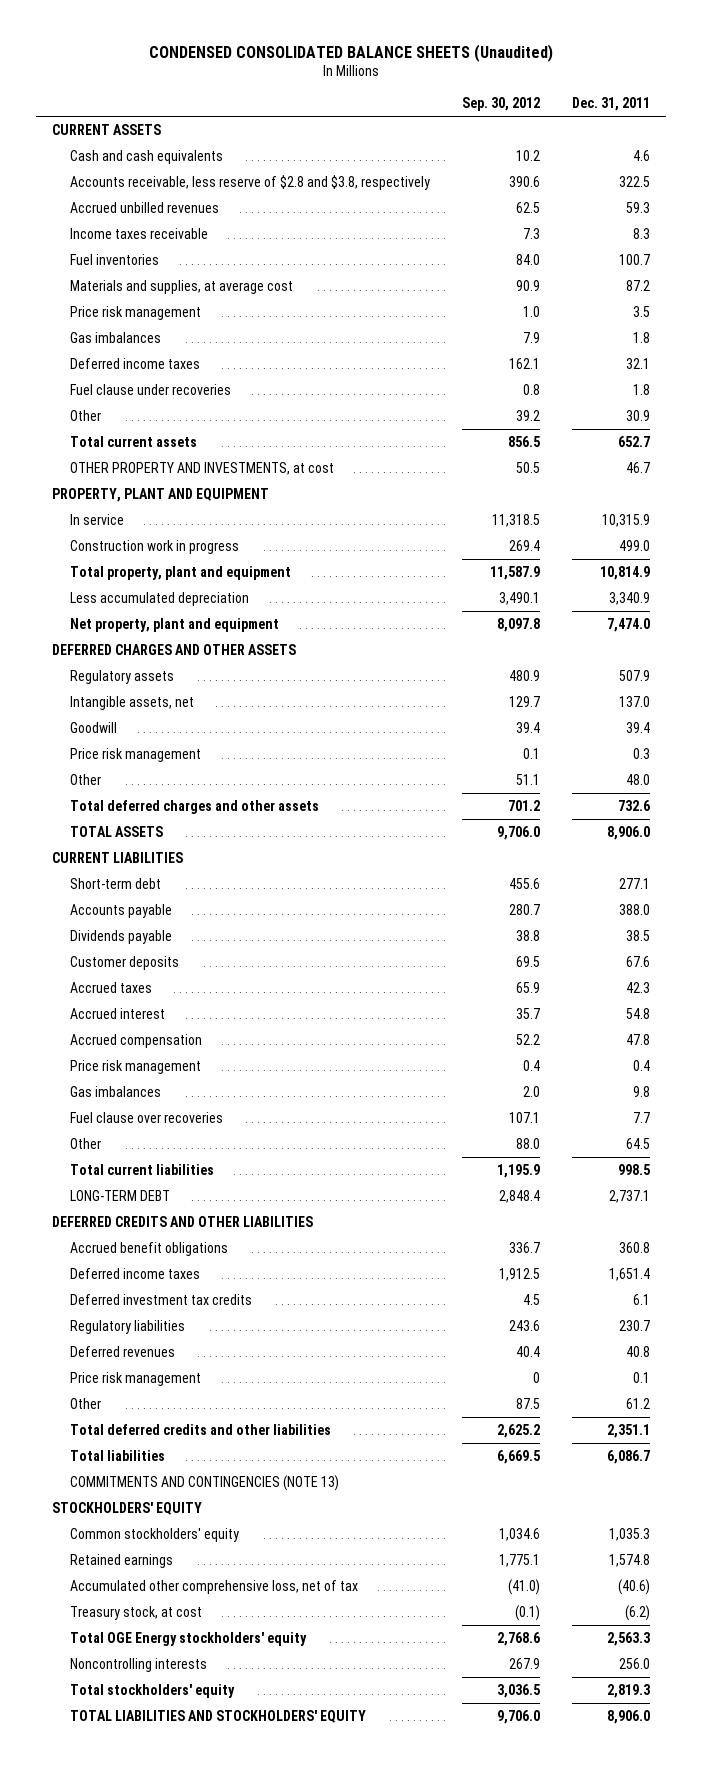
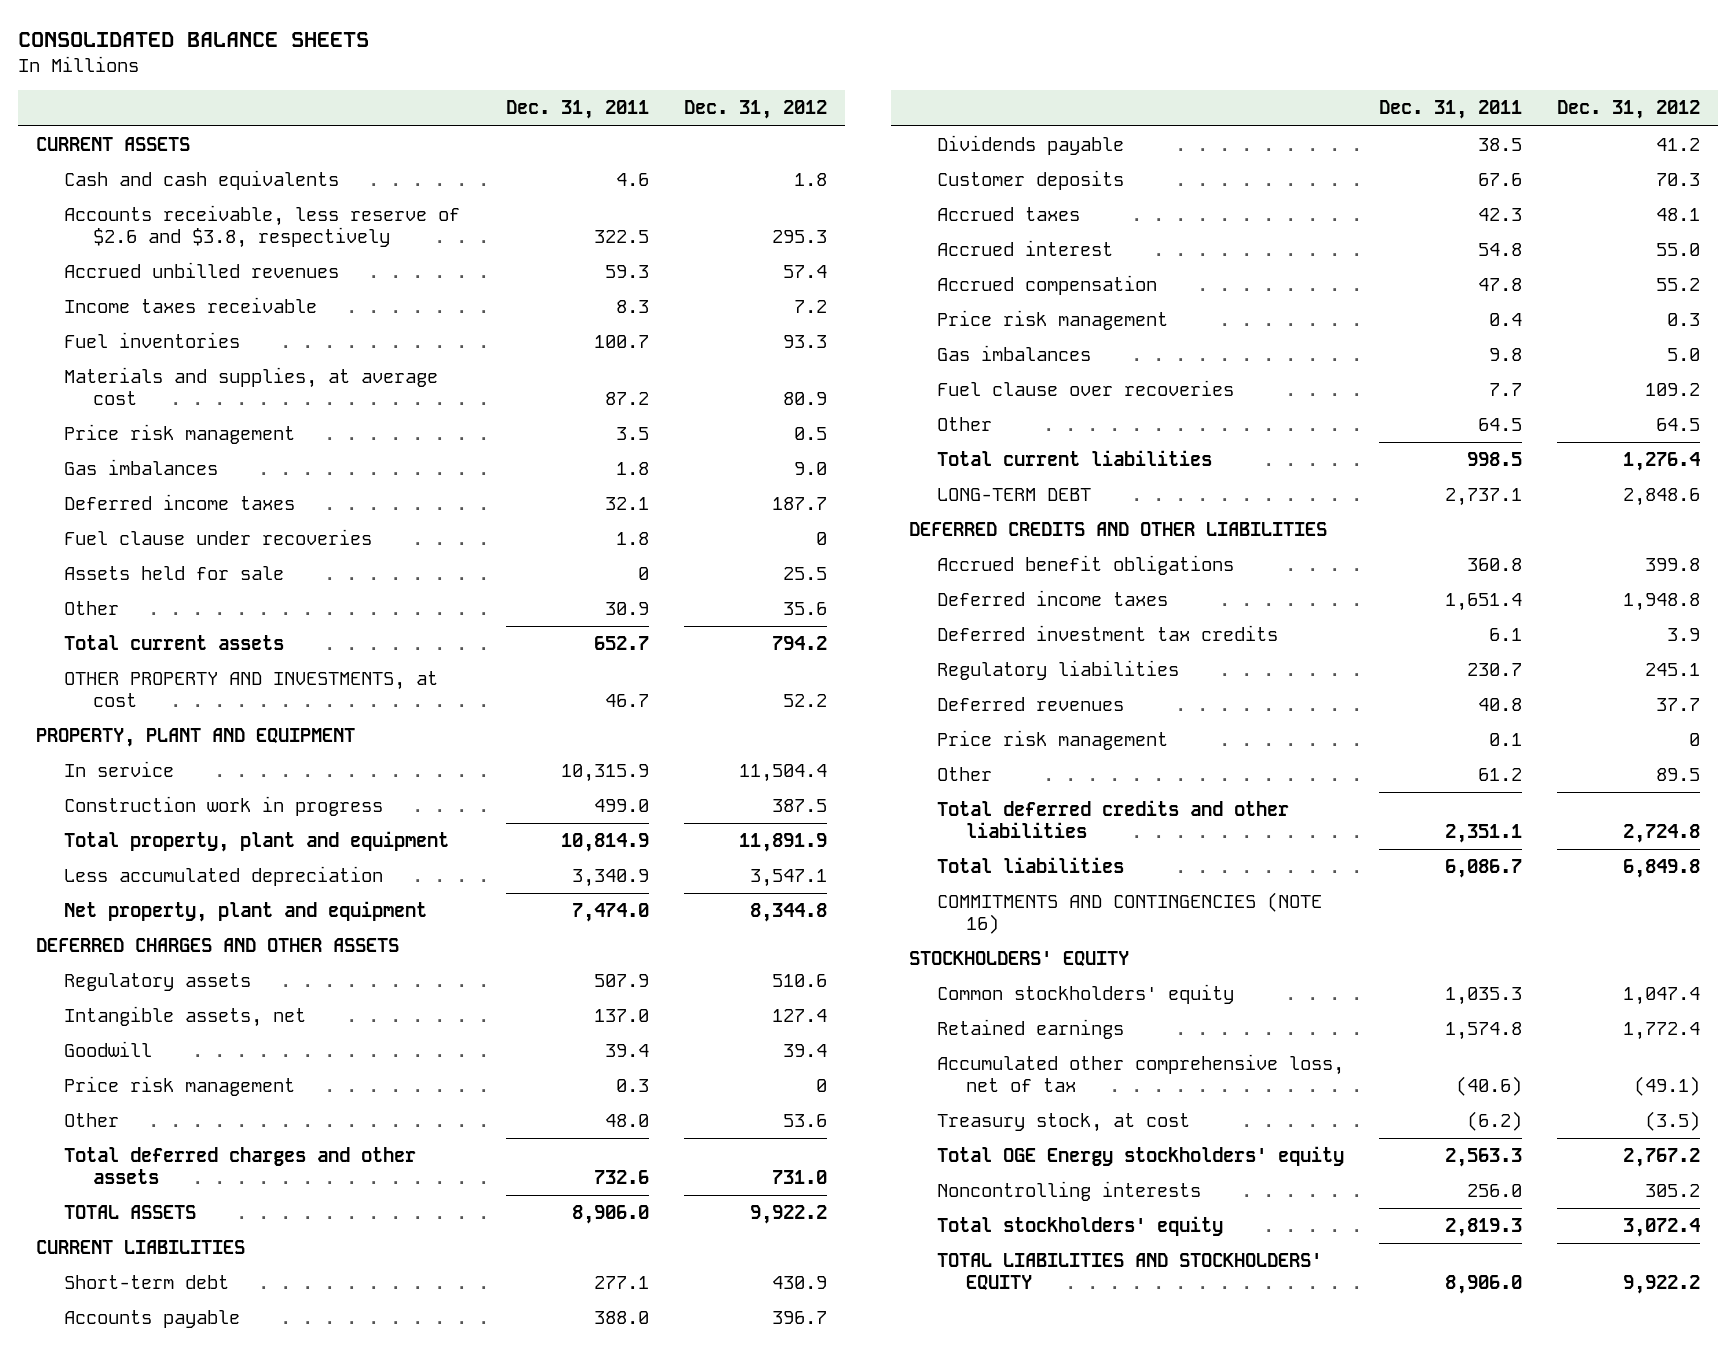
[149,43,554,62] CONDENSED CONSOLIDATED BALANCE SHEETS (Unaudited) -> [18,31,370,47] CONSOLIDATED BALANCE SHEETS
[461,97,540,112] Sep. 30, 2012 -> none
none -> [684,100,828,120] Dec. 31, 2012
[69,174,430,190] Accounts receivable, less reserve of $2.8 and $3.8, respectively -> [64,205,461,249] Accounts receivable, less reserve of $2.6 and $3.8, respectively
none -> [64,566,285,581] Assets held for sale
[69,1474,339,1491] COMMITMENTS AND CONTINGENCIES (NOTE 13) -> [937,892,1323,935] COMMITMENTS AND CONTINGENCIES (NOTE 16)

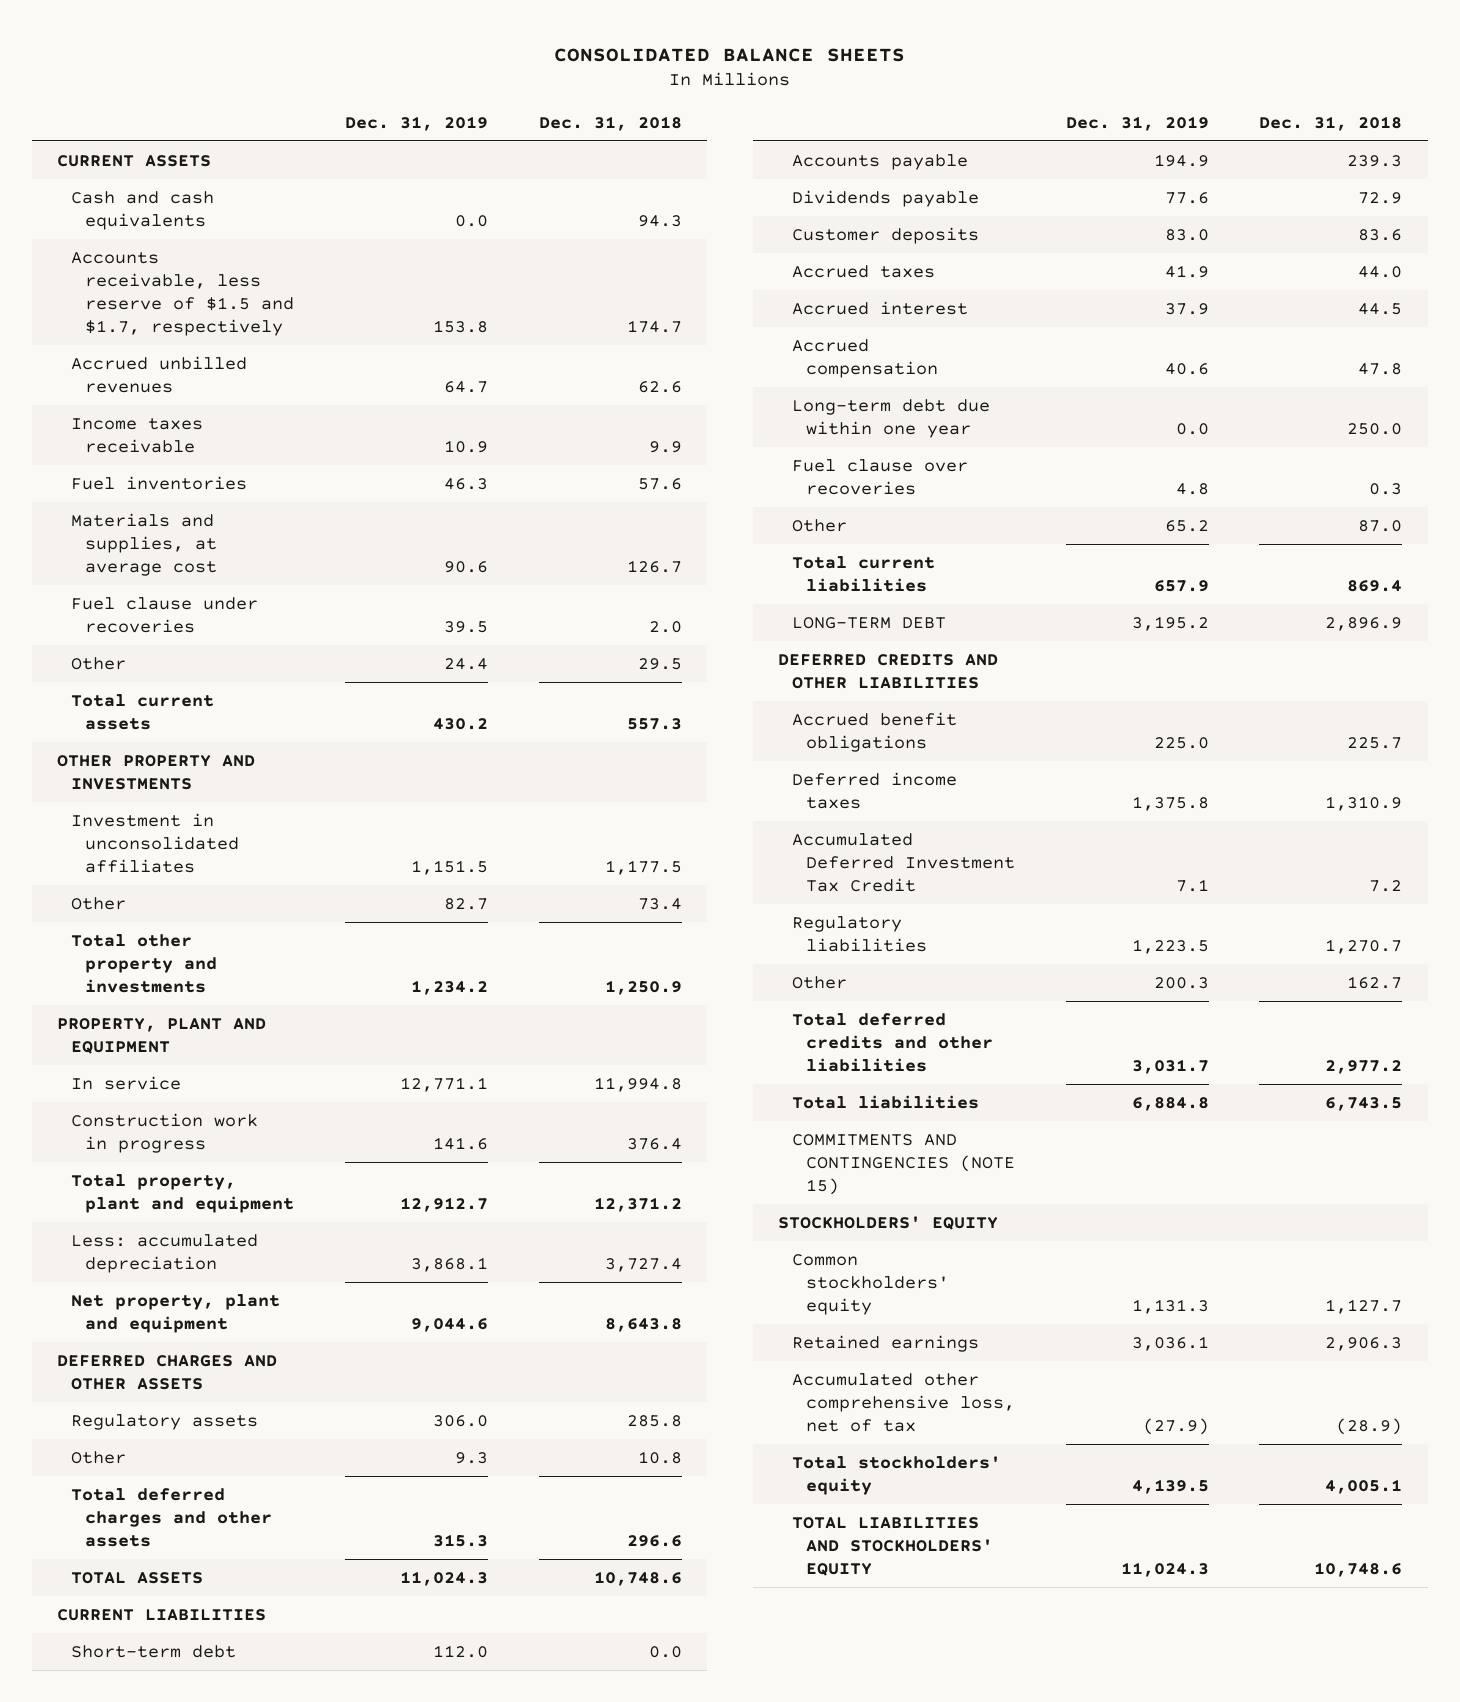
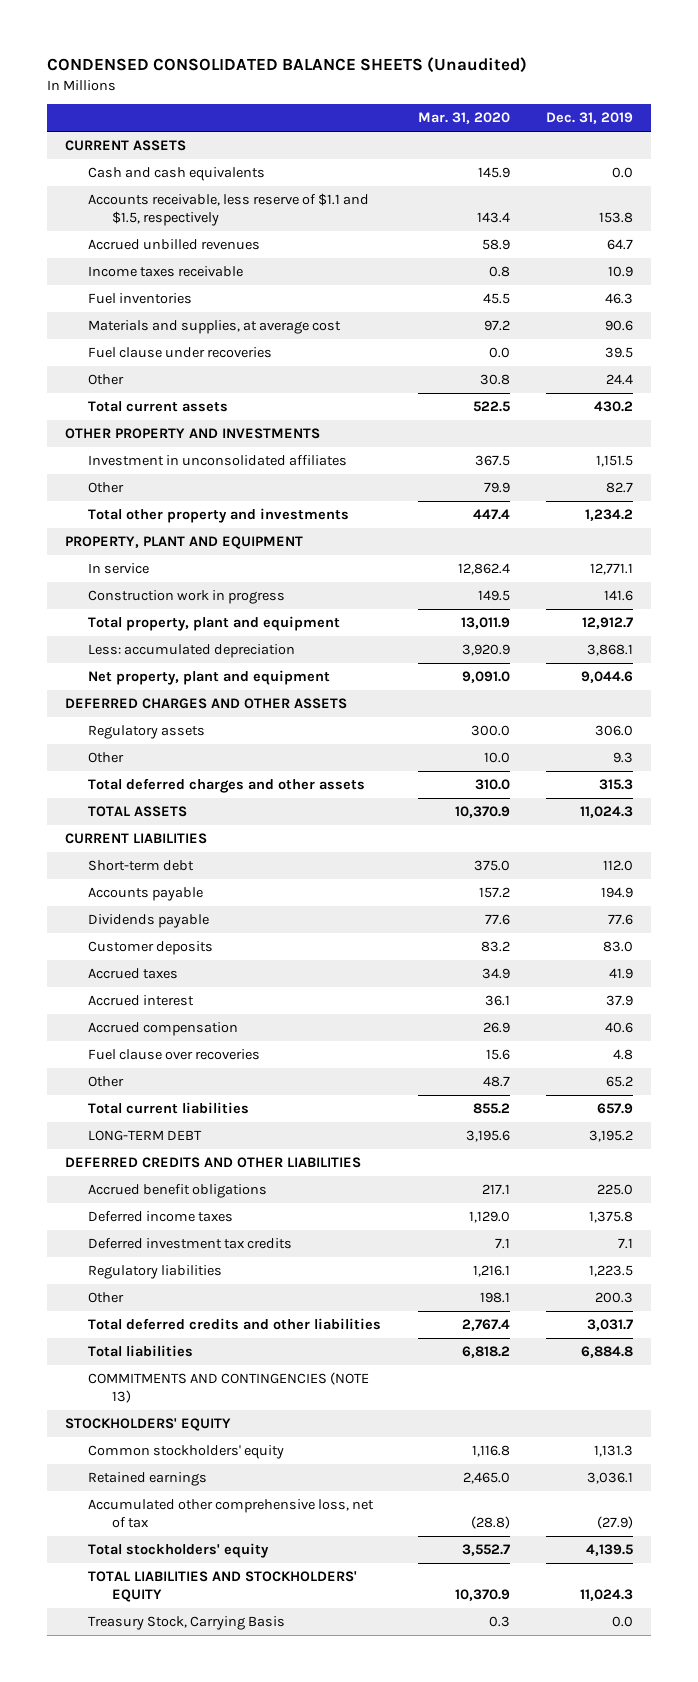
[553,47,905,62] CONSOLIDATED BALANCE SHEETS -> [46,56,527,73] CONDENSED CONSOLIDATED BALANCE SHEETS (Unaudited)
[538,115,682,131] Dec. 31, 2018 -> none
none -> [417,112,510,125] Mar. 31, 2020
[71,251,295,336] Accounts receivable, less reserve of $1.5 and $1.7, respectively -> [88,193,370,226] Accounts receivable, less reserve of $1.1 and $1.5, respectively
[792,398,991,438] Long-term debt due within one year -> none
[792,832,1016,892] Accumulated Deferred Investment Tax Credit -> [88,1238,293,1250] Deferred investment tax credits
[792,1133,1016,1195] COMMITMENTS AND CONTINGENCIES (NOTE 15) -> [88,1372,370,1403] COMMITMENTS AND CONTINGENCIES (NOTE 13)
none -> [88,1616,286,1631] Treasury Stock, Carrying Basis

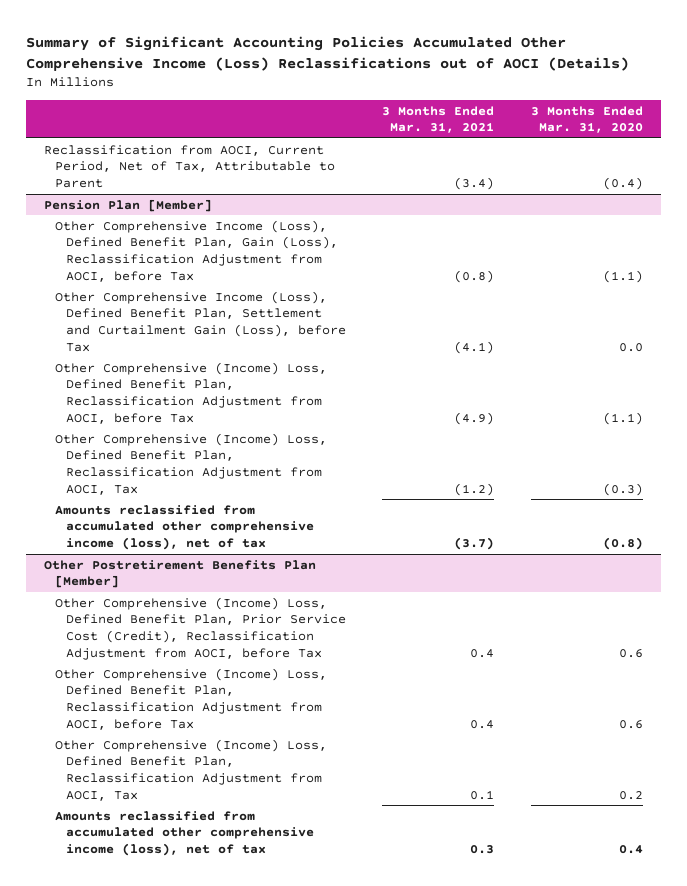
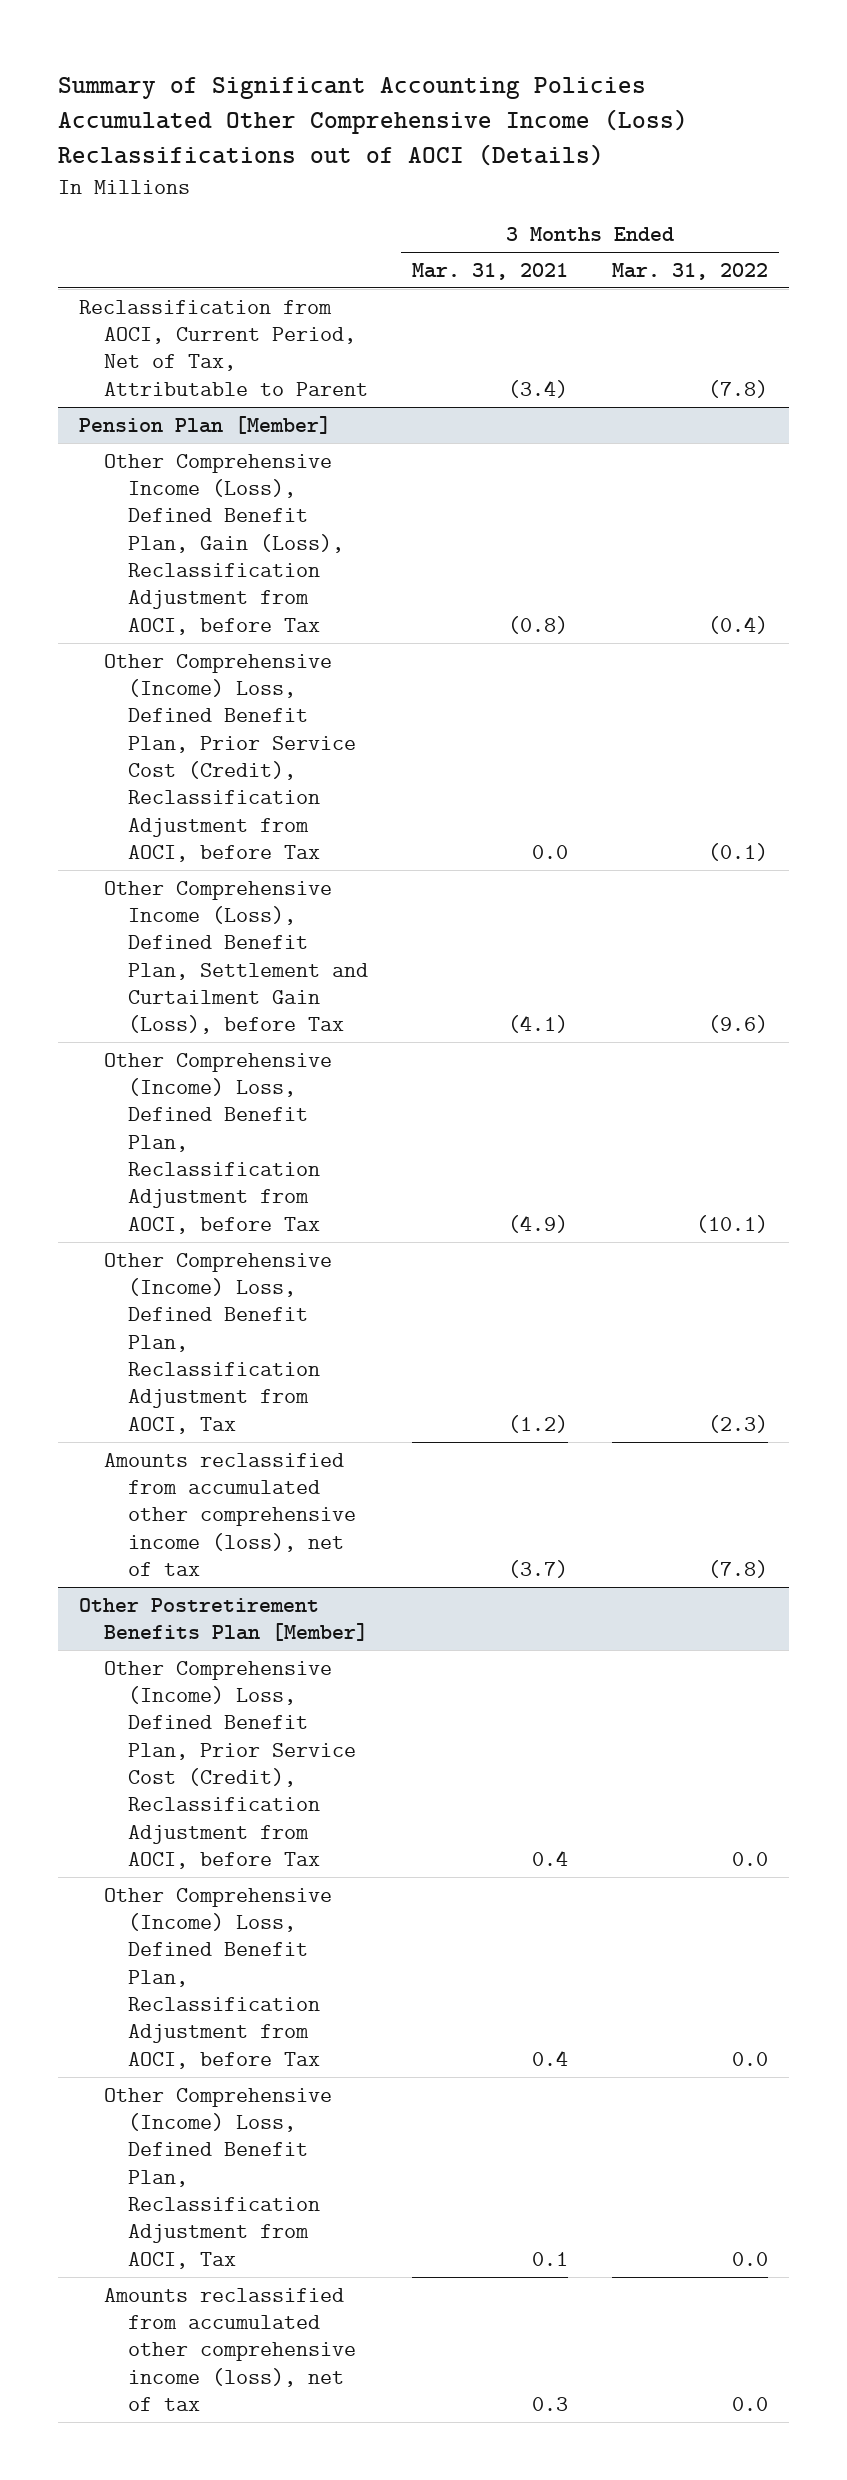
[530,105,643,134] 3 Months Ended Mar. 31, 2020 -> none
none -> [611,262,768,280] Mar. 31, 2022
none -> [103,653,357,862] Other Comprehensive (Income) Loss, Defined Benefit Plan, Prior Service Cost (Credit), Reclassification Adjustment from AOCI, before Tax

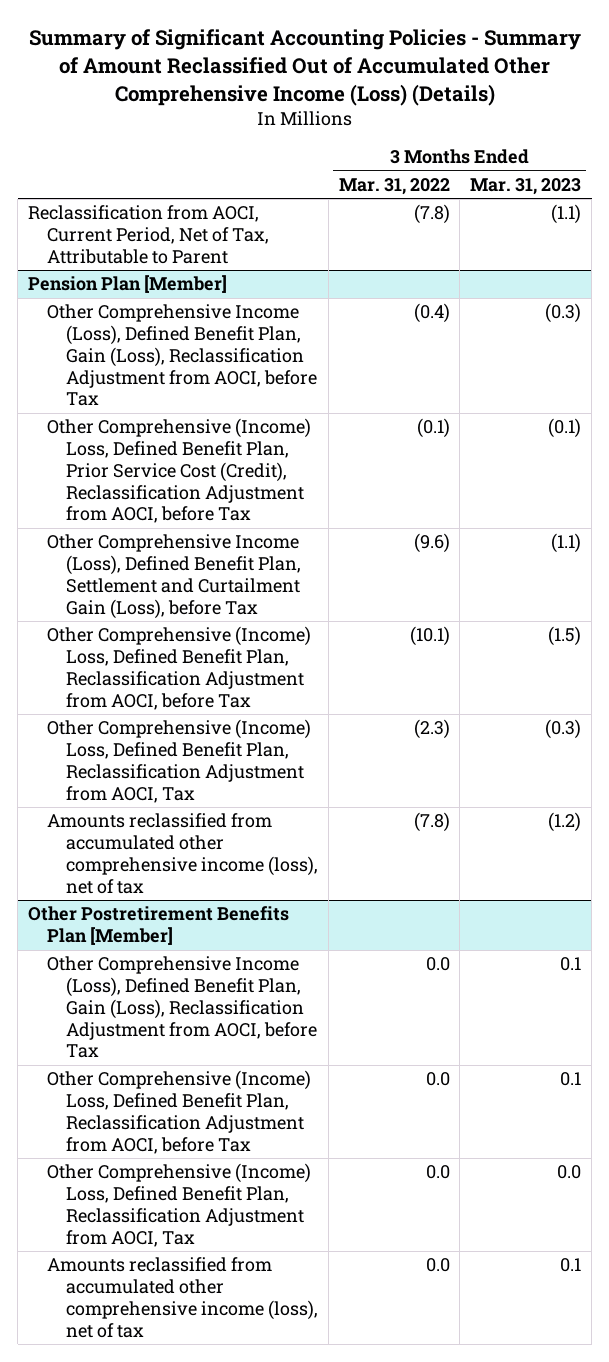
[57,76,688,167] Summary of Significant Accounting Policies Accumulated Other Comprehensive Income (Loss) Reclassifications out of AOCI (Details) -> [28,29,581,106] Summary of Significant Accounting Policies - Summary of Amount Reclassified Out of Accumulated Other Comprehensive Income (Loss) (Details)
[411,262,568,280] Mar. 31, 2021 -> none
none -> [470,177,582,195] Mar. 31, 2023
[103,1660,357,1869] Other Comprehensive (Income) Loss, Defined Benefit Plan, Prior Service Cost (Credit), Reclassification Adjustment from AOCI, before Tax -> [47,956,317,1059] Other Comprehensive Income (Loss), Defined Benefit Plan, Gain (Loss), Reclassification Adjustment from AOCI, before Tax

